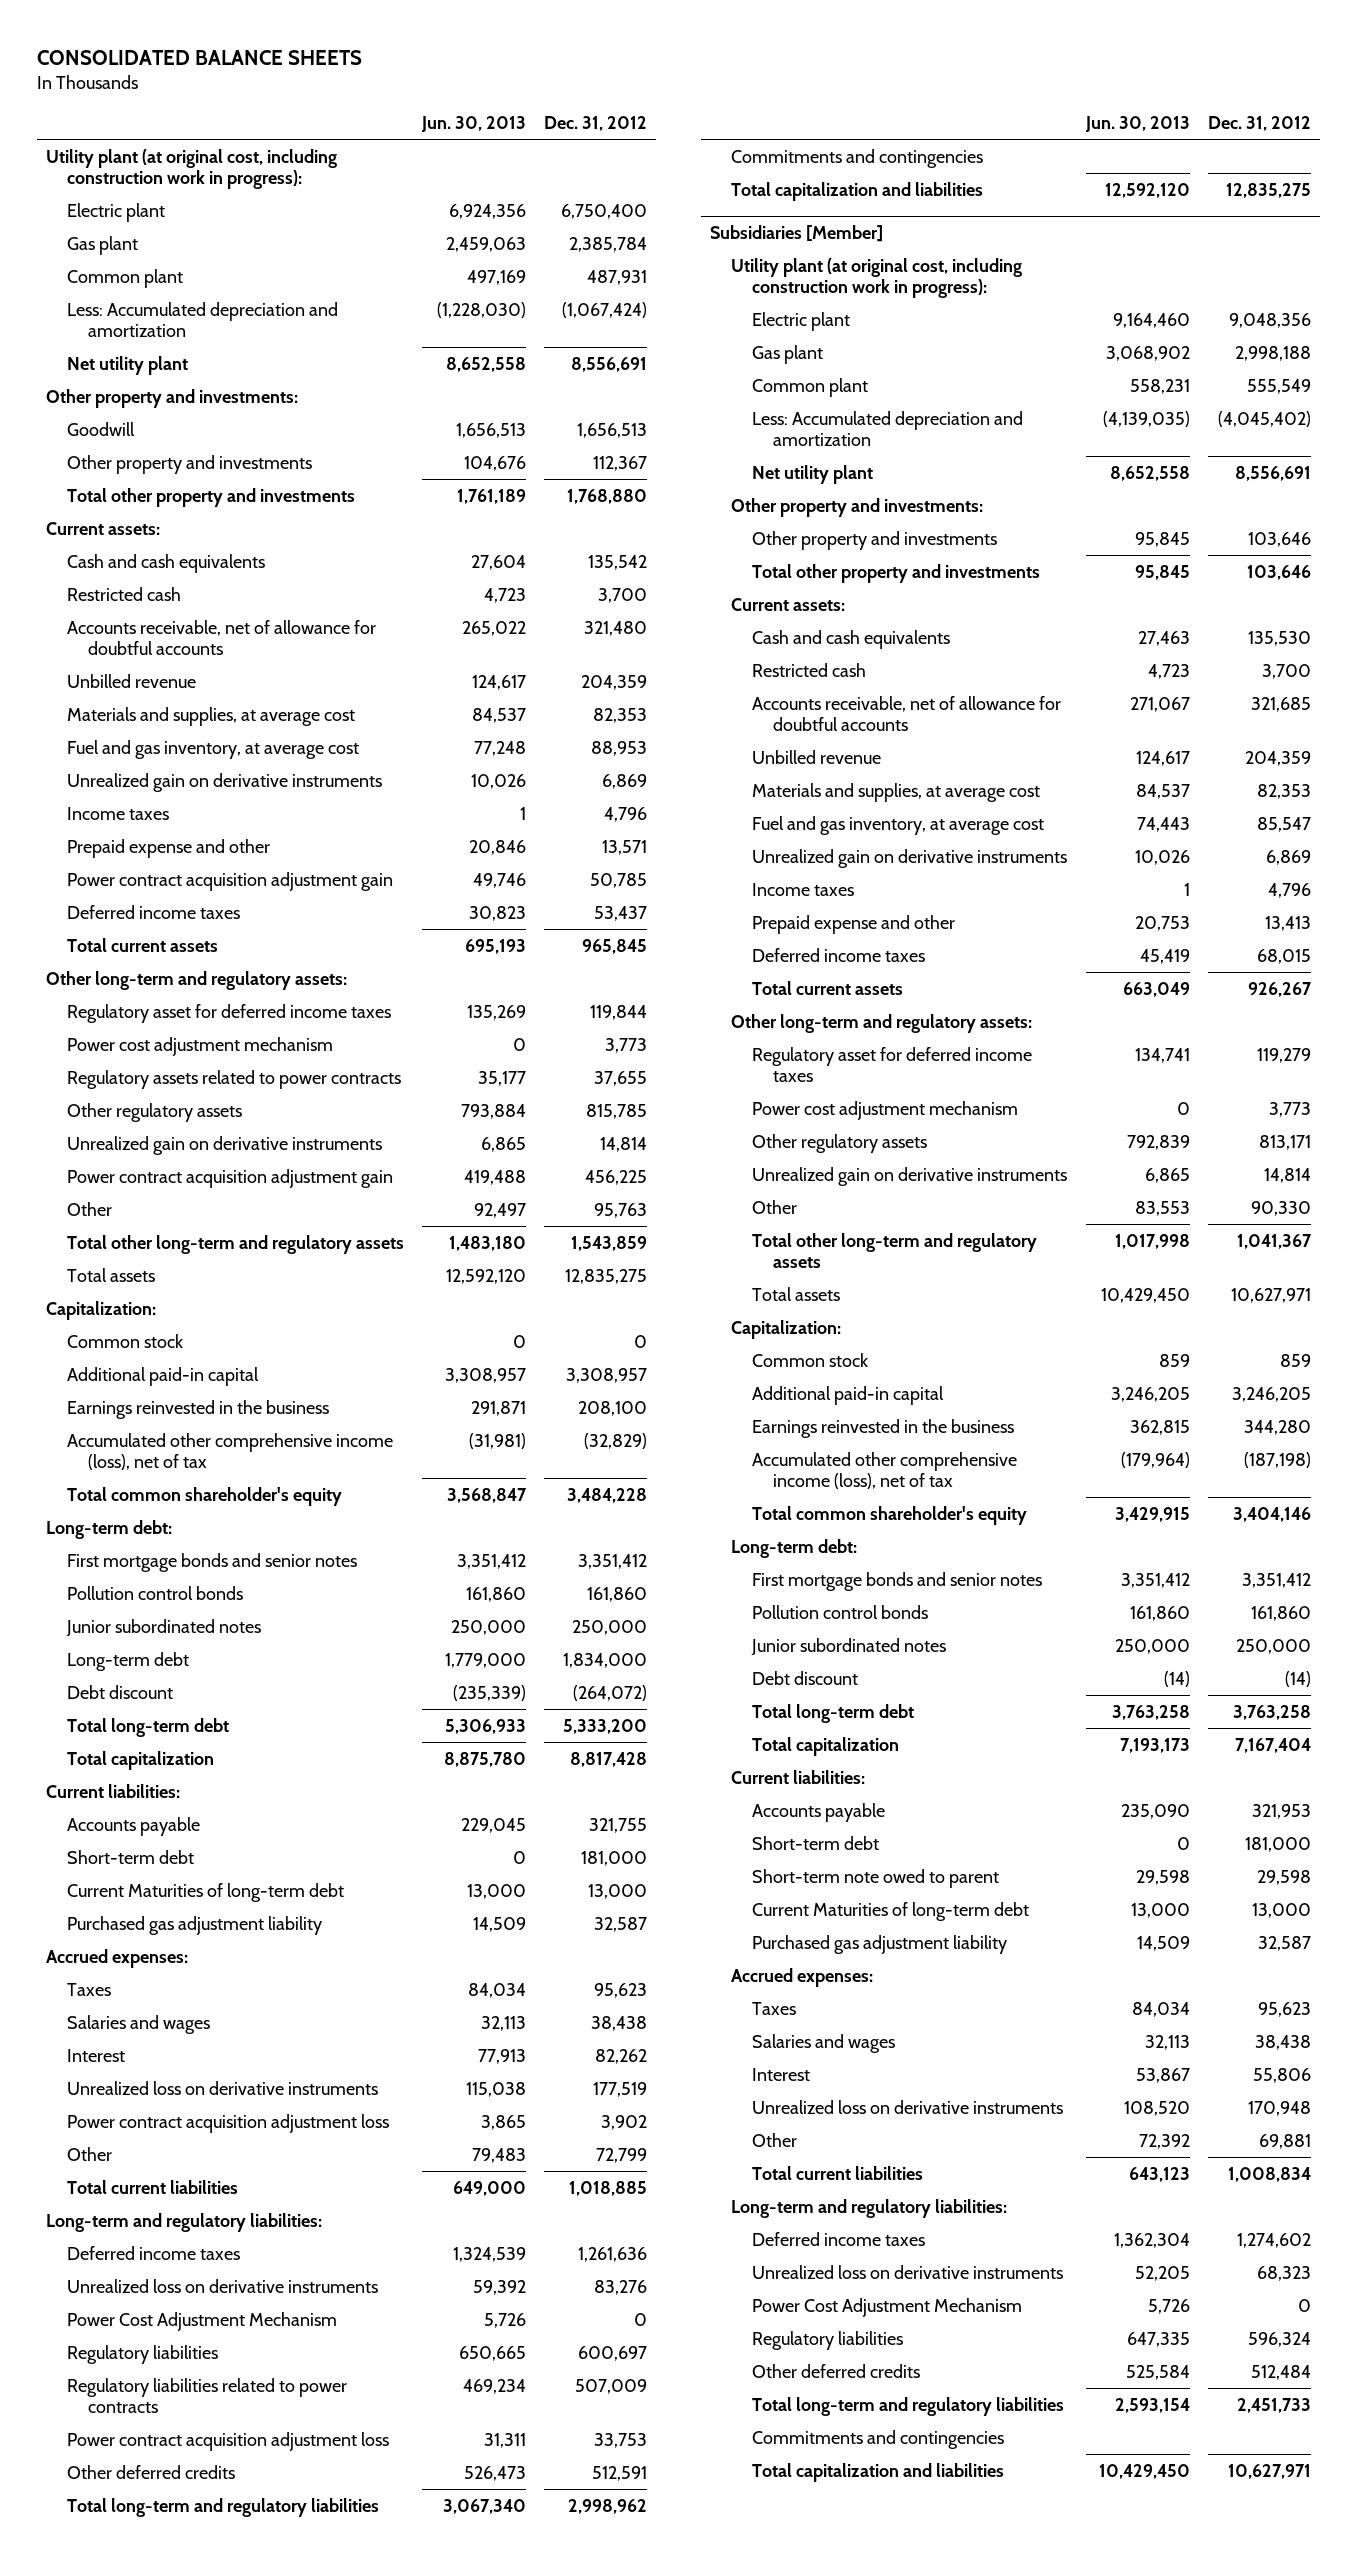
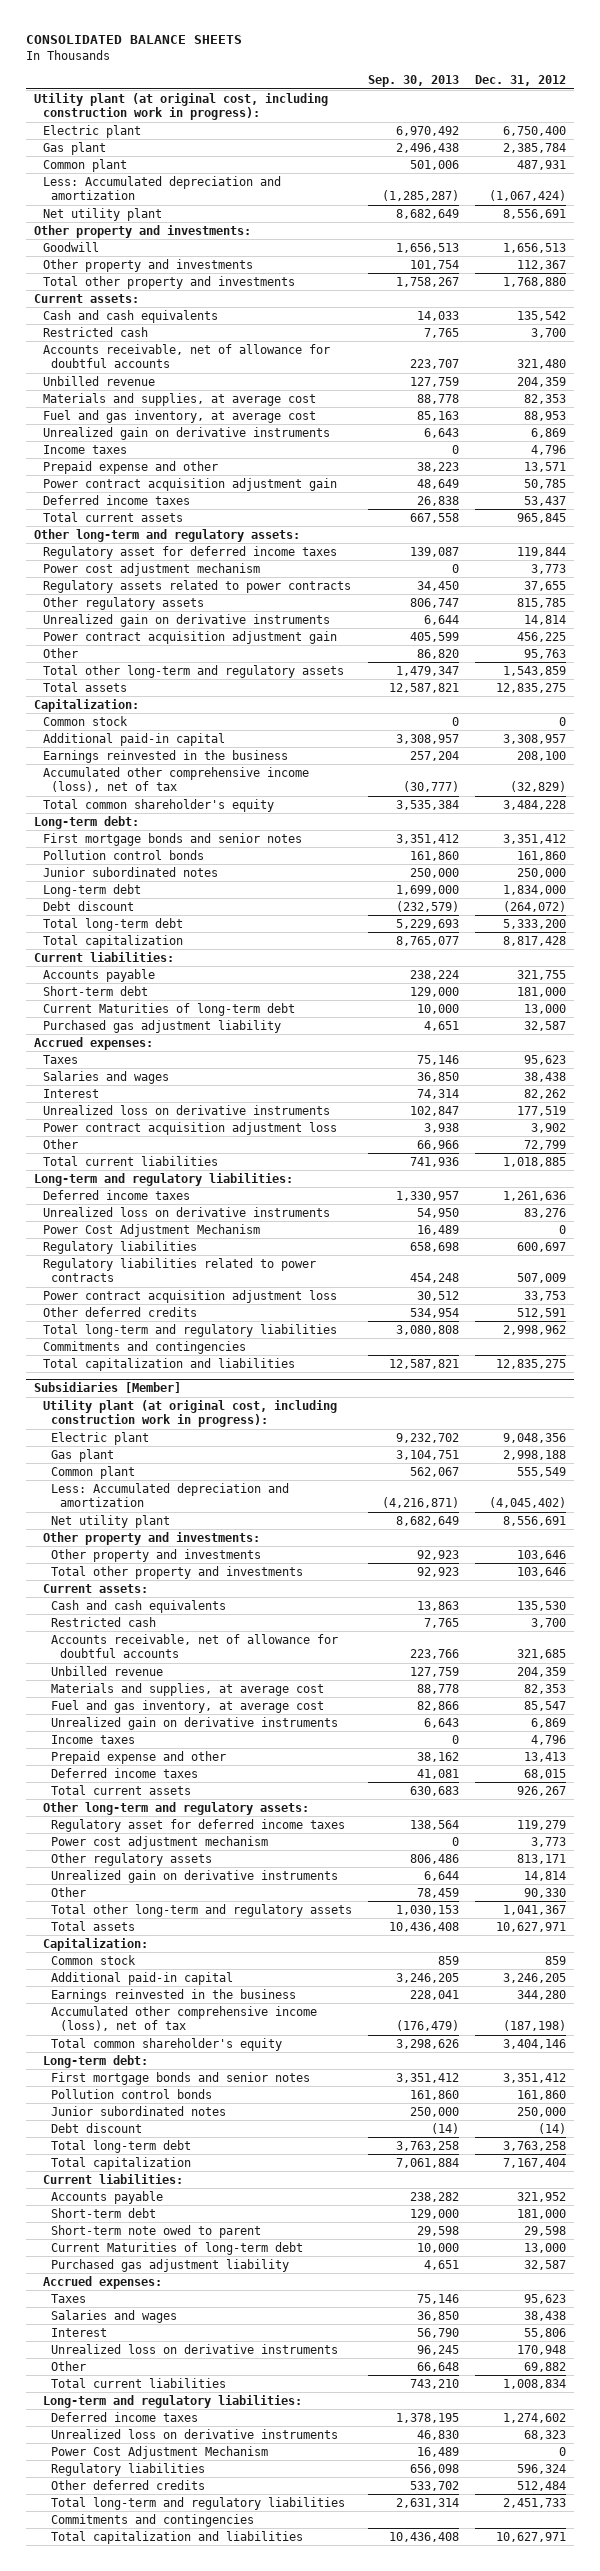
[421,116,527,133] Jun. 30, 2013 -> none
none -> [368,74,460,87] Sep. 30, 2013
[1252,1803,1312,1819] 321,953 -> [517,2191,567,2202] 321,952
[1259,2133,1312,2149] 69,881 -> [524,2361,567,2372] 69,882

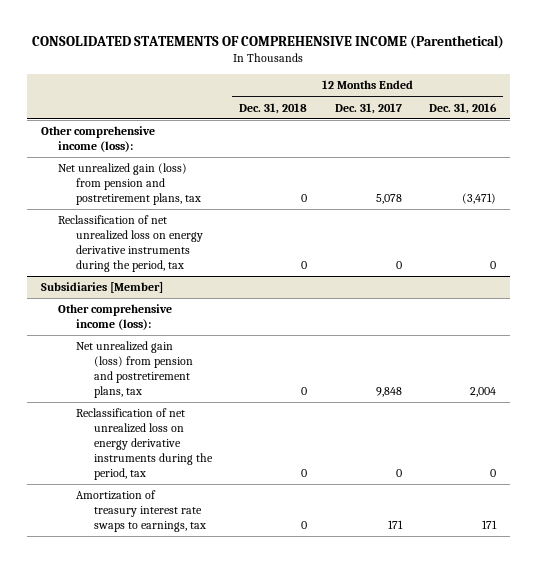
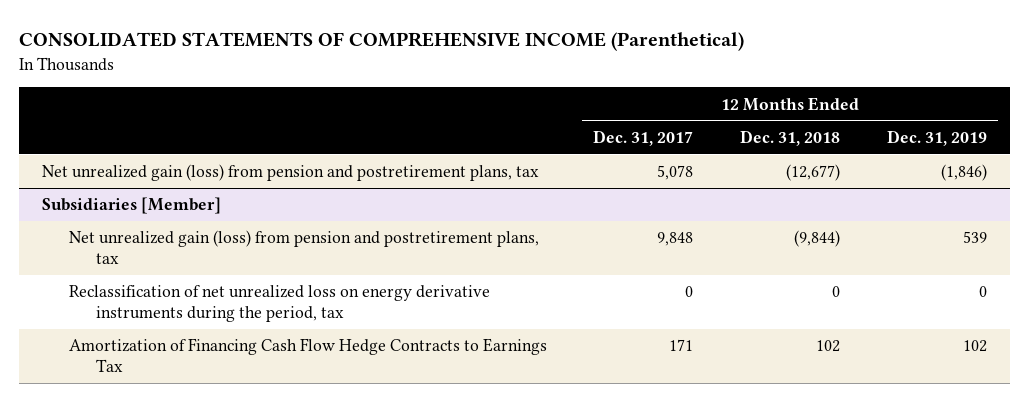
[428,102,497,114] Dec. 31, 2016 -> none
none -> [886,129,987,146] Dec. 31, 2019
[40,126,155,153] Other comprehensive income (loss): -> none
[58,215,204,273] Reclassification of net unrealized loss on energy derivative instruments during the period, tax -> none
[301,194,308,203] 0 -> [785,164,840,182] (12,677)
[58,304,173,331] Other comprehensive income (loss): -> none
[301,387,308,396] 0 -> [793,230,840,248] (9,844)
[76,490,206,533] Amortization of treasury interest rate swaps to earnings, tax -> [68,338,547,373] Amortization of Financing Cash Flow Hedge Contracts to Earnings Tax
[301,521,308,530] 0 -> [815,340,840,353] 102

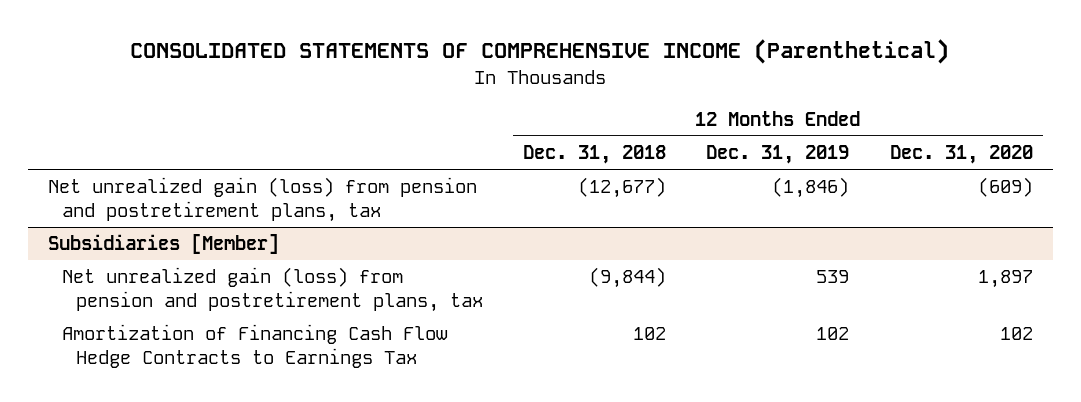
[593,129,694,146] Dec. 31, 2017 -> none
none -> [889,145,1033,165] Dec. 31, 2020
[68,285,490,323] Reclassification of net unrealized loss on energy derivative instruments during the period, tax -> none

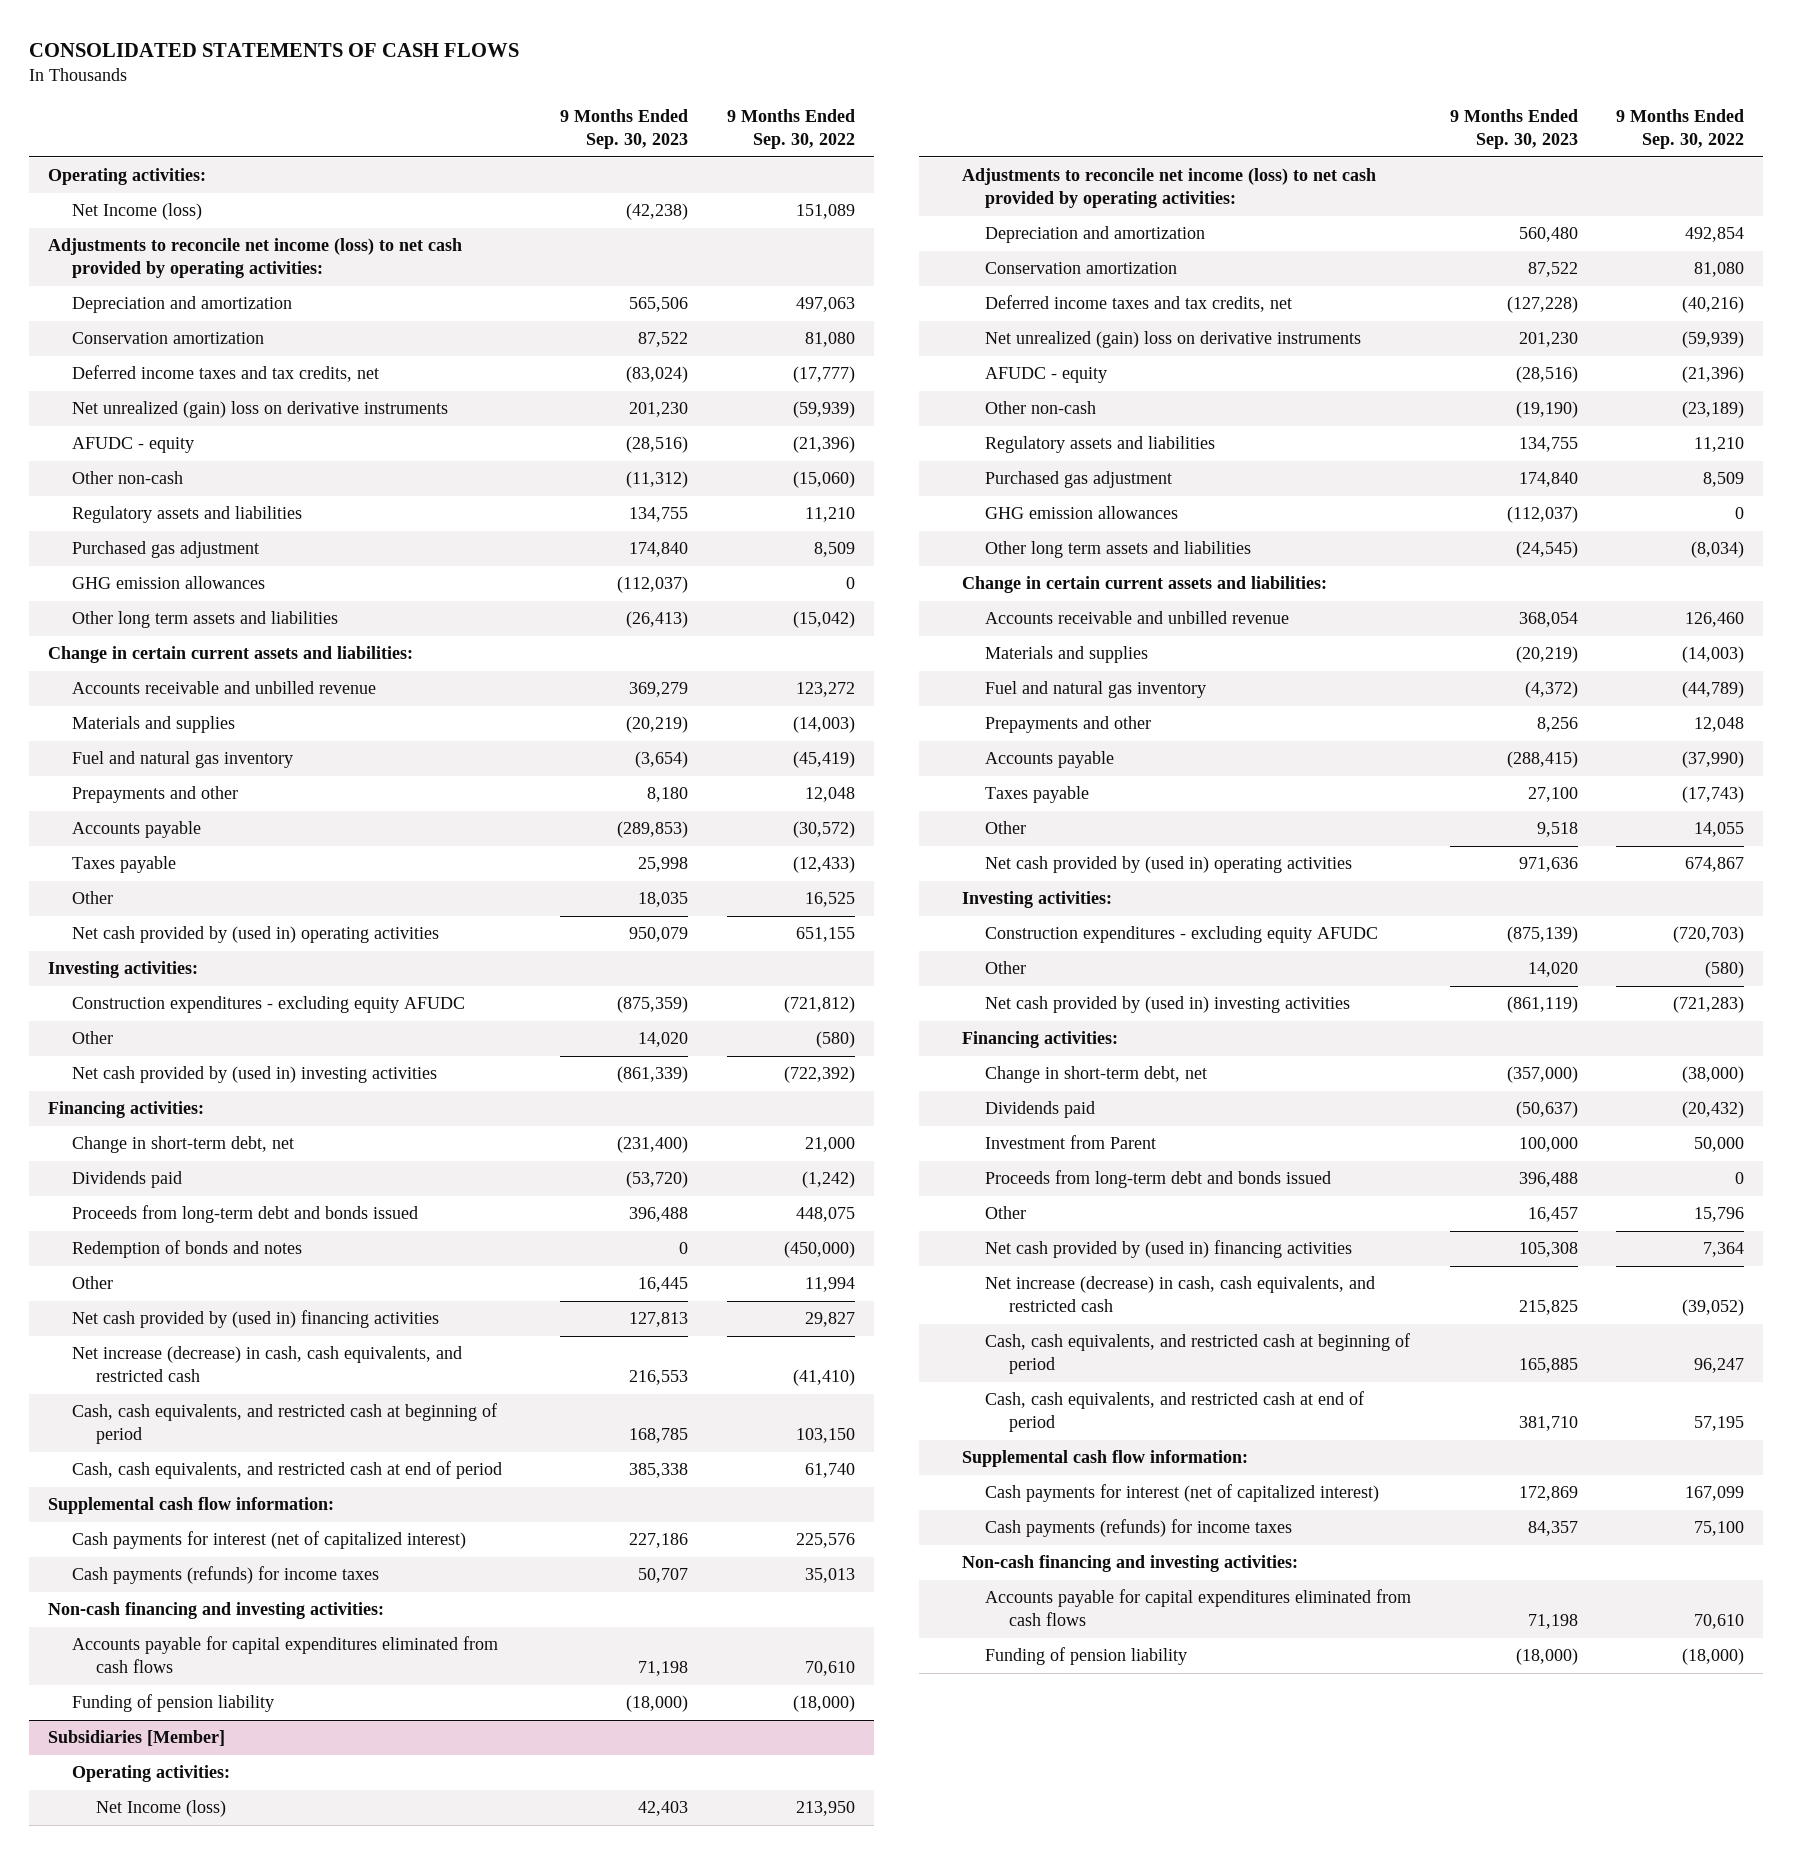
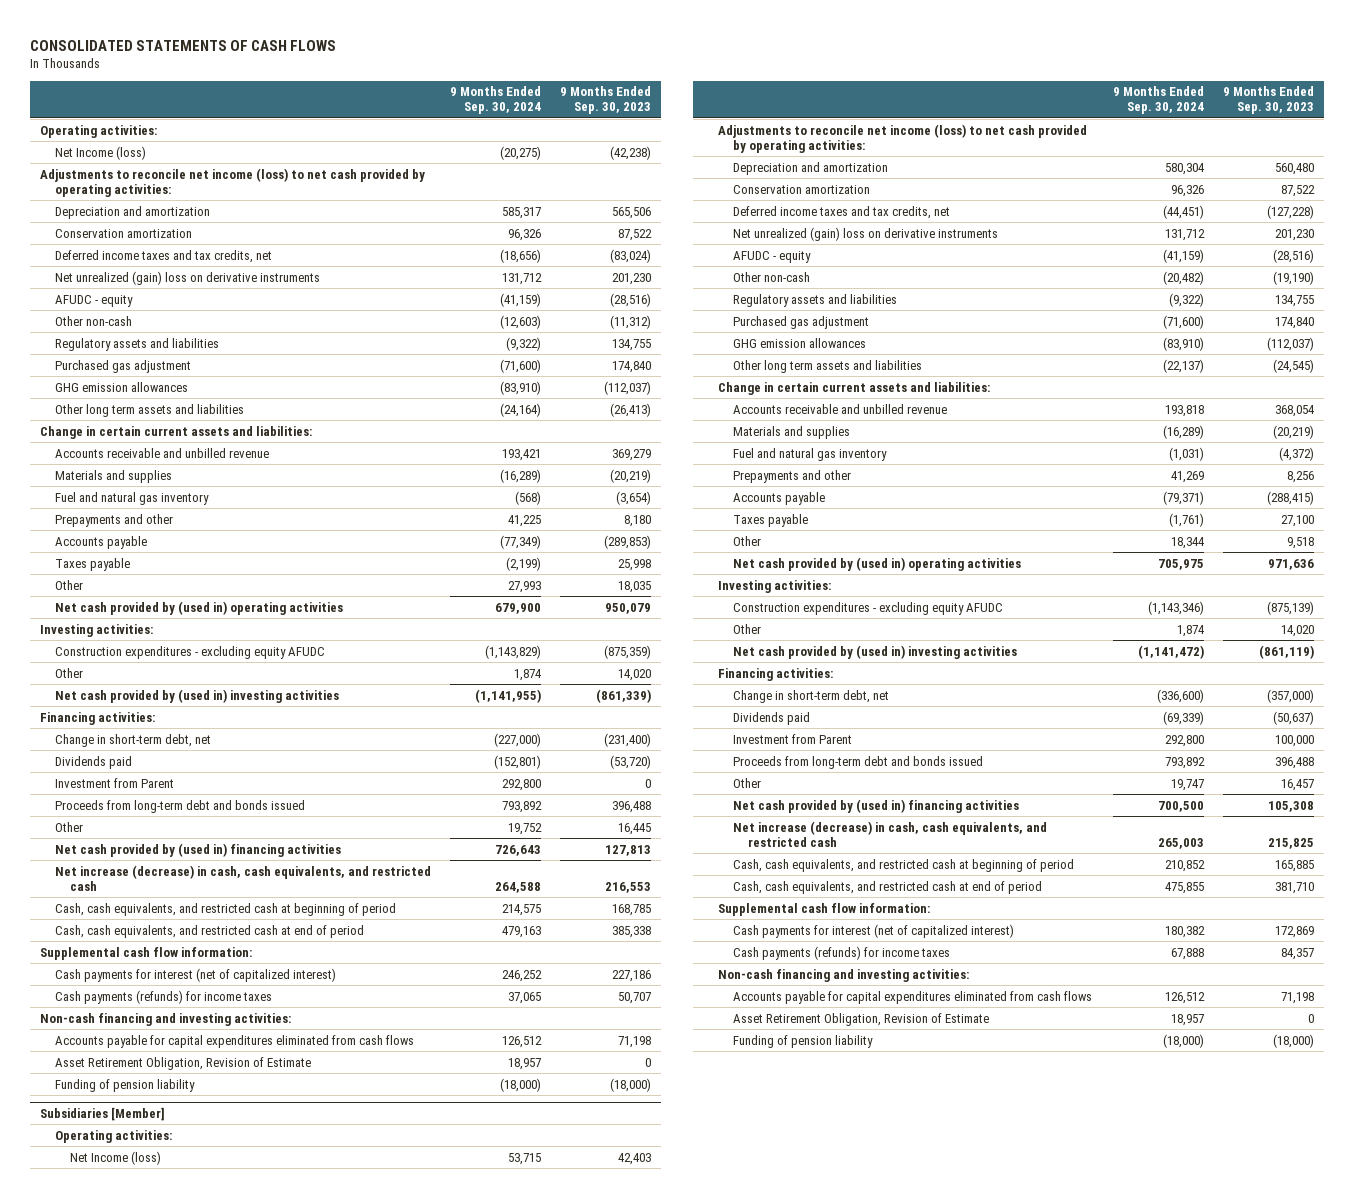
[726,109,855,149] 9 Months Ended Sep. 30, 2022 -> none
none -> [450,86,542,115] 9 Months Ended Sep. 30, 2024
none -> [55,777,175,788] Investment from Parent
[72,1240,303,1259] Redemption of bonds and notes -> none
none -> [55,1056,312,1070] Asset Retirement Obligation, Revision of Estimate
none -> [732,1012,989,1026] Asset Retirement Obligation, Revision of Estimate

